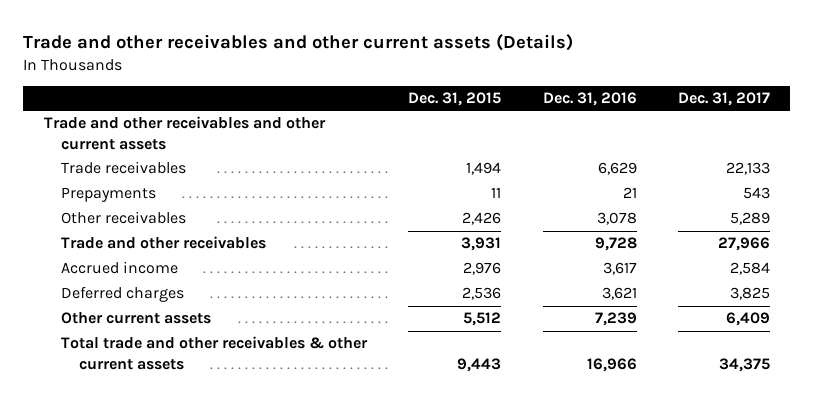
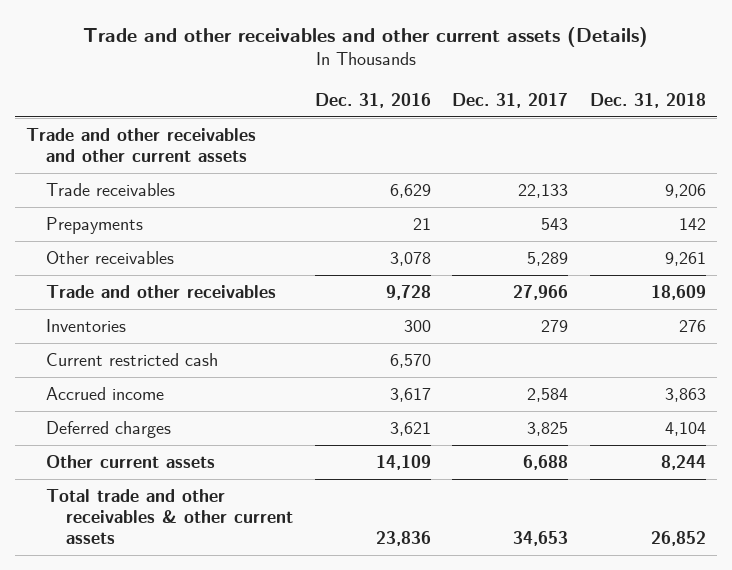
[408,92,502,107] Dec. 31, 2015 -> none
none -> [590,92,707,108] Dec. 31, 2018
none -> [45,319,126,333] Inventories
none -> [45,353,218,367] Current restricted cash
[594,312,637,327] 7,239 -> [375,455,431,471] 14,109
[725,312,770,327] 6,409 -> [523,455,569,471] 6,688
[586,357,637,372] 16,966 -> [375,531,431,547] 23,836
[718,357,770,372] 34,375 -> [513,531,569,547] 34,653

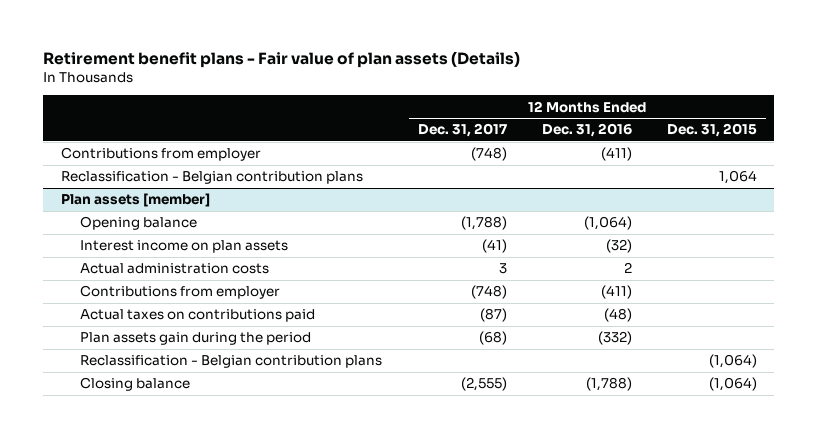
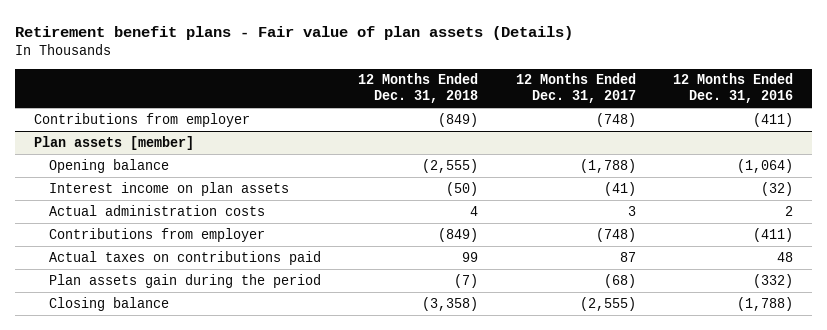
[666,123,757,138] Dec. 31, 2015 -> none
none -> [358,73,479,104] 12 Months Ended Dec. 31, 2018
[60,171,363,185] Reclassification - Belgian contribution plans -> none
[479,308,507,323] (87) -> [619,251,636,262] 87
[603,308,632,323] (48) -> [777,251,794,262] 48
[80,355,383,369] Reclassification - Belgian contribution plans -> none

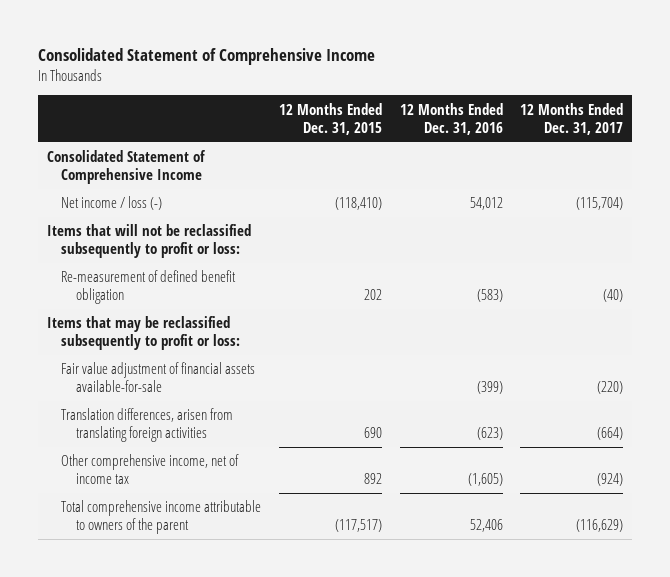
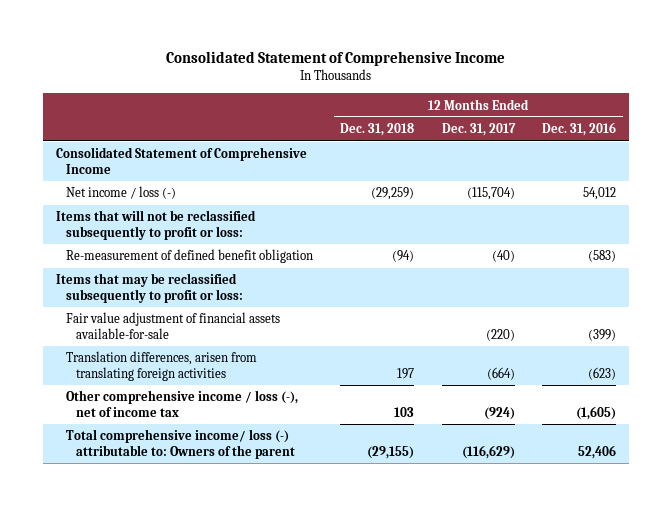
[278,102,382,135] 12 Months Ended Dec. 31, 2015 -> none
none -> [340,123,415,137] Dec. 31, 2018
[61,454,240,485] Other comprehensive income, net of income tax -> [66,390,299,417] Other comprehensive income / loss (-), net of income tax
[61,500,262,535] Total comprehensive income attributable to owners of the parent -> [66,429,295,459] Total comprehensive income/ loss (-) attributable to: Owners of the parent

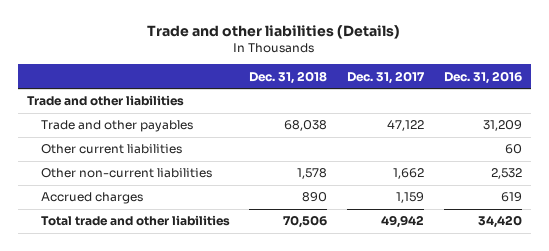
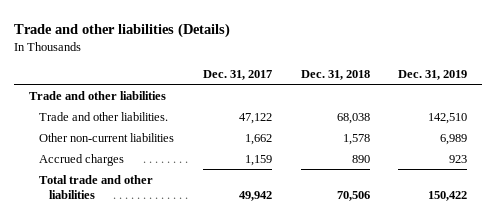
[443,70,522,84] Dec. 31, 2016 -> none
none -> [398,69,468,80] Dec. 31, 2019
[40,144,182,155] Other current liabilities -> none
[40,120,193,133] Trade and other payables -> [38,111,168,121] Trade and other liabilities.

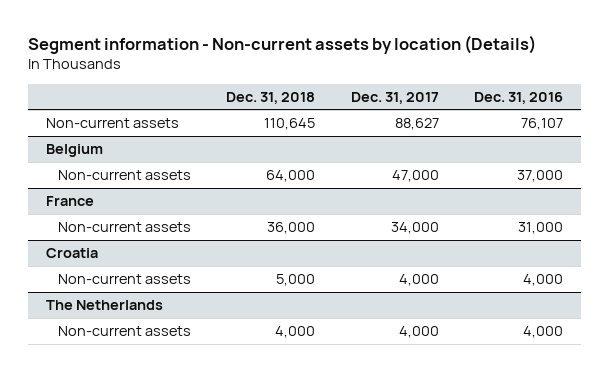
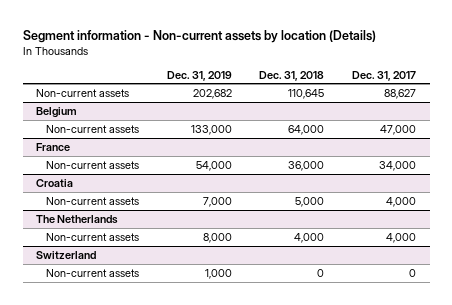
[474,91,564,104] Dec. 31, 2016 -> none
none -> [166,70,232,81] Dec. 31, 2019
none -> [36,250,97,259] Switzerland
none -> [46,268,140,277] Non-current assets

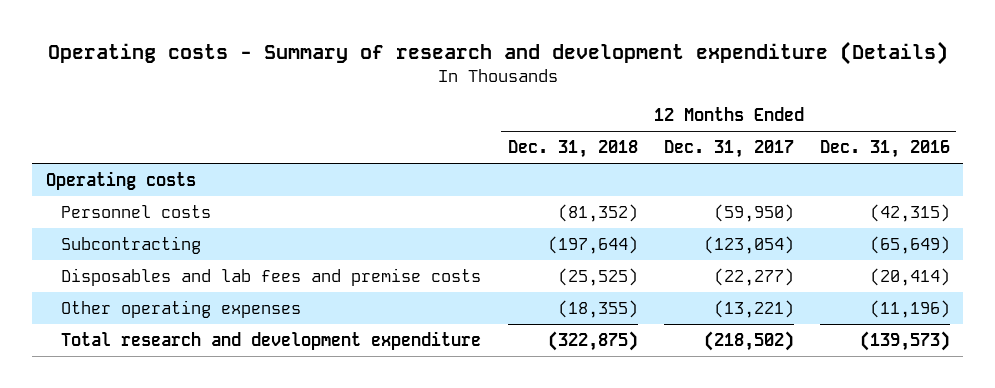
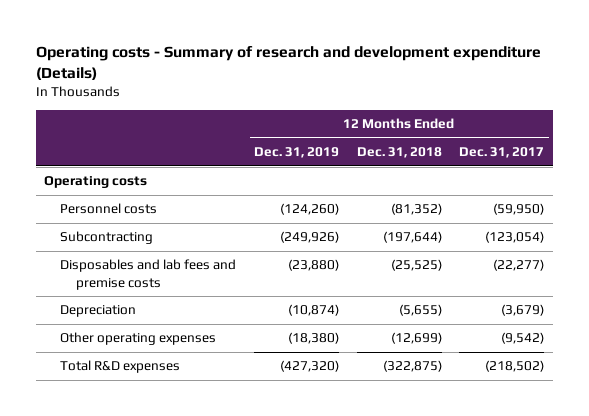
[819,140,950,159] Dec. 31, 2016 -> none
none -> [254,147,340,159] Dec. 31, 2019
none -> [60,305,137,318] Depreciation
[557,300,638,319] (18,355) -> [390,332,442,345] (12,699)
[713,300,794,319] (13,221) -> [501,332,545,345] (9,542)
[61,331,482,351] Total research and development expenditure -> [60,360,181,374] Total R&D expenses

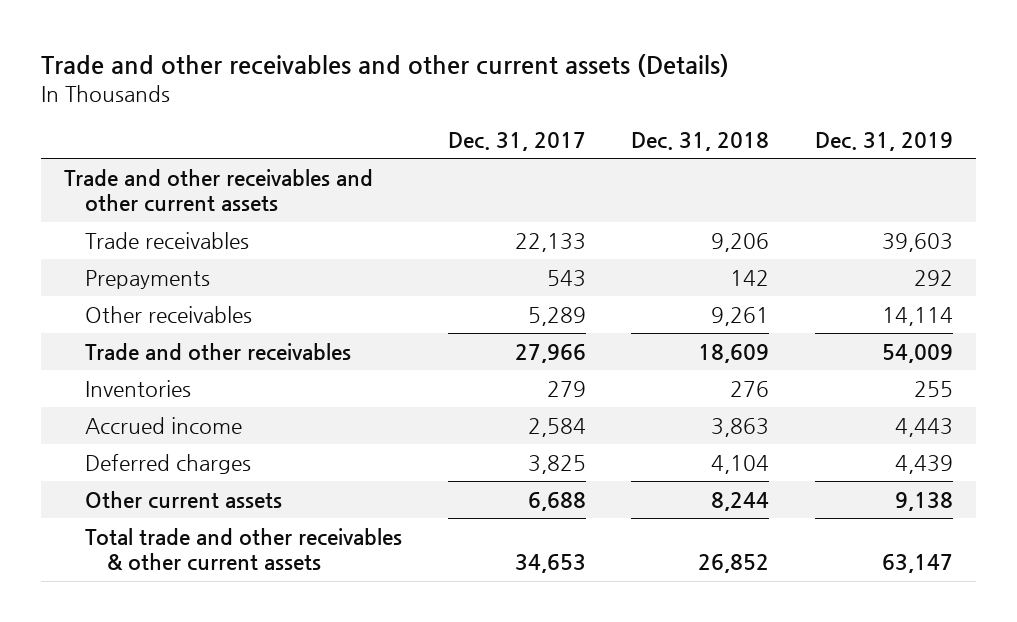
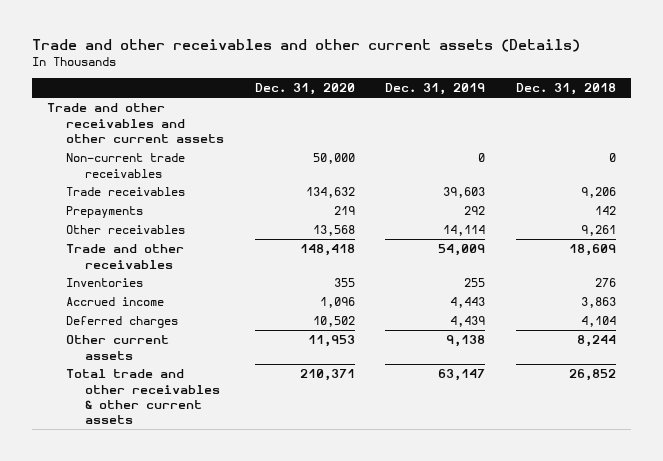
[447,131,586,151] Dec. 31, 2017 -> none
none -> [254,83,355,96] Dec. 31, 2020
none -> [66,153,186,178] Non-current trade receivables

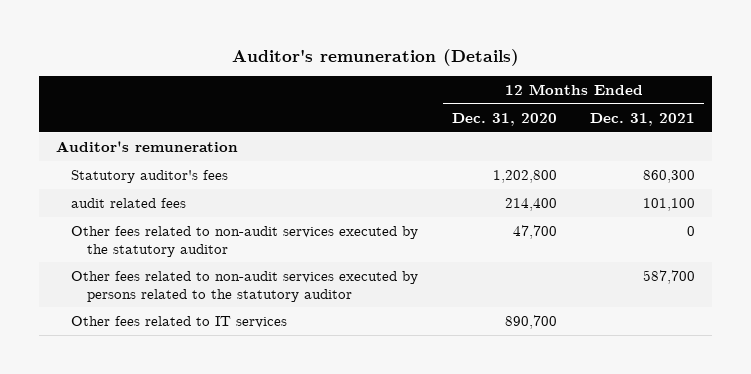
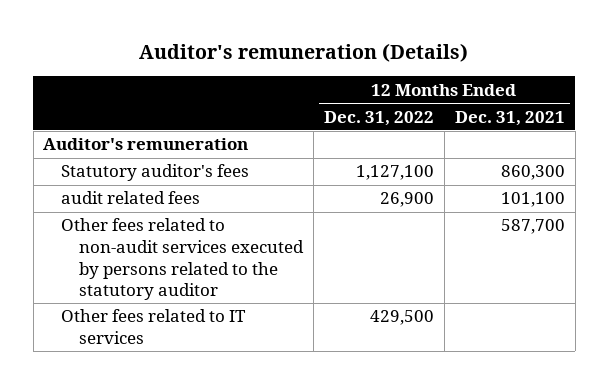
[451,112,557,126] Dec. 31, 2020 -> none
none -> [323,110,434,126] Dec. 31, 2022
[71,225,419,257] Other fees related to non-audit services executed by the statutory auditor -> none

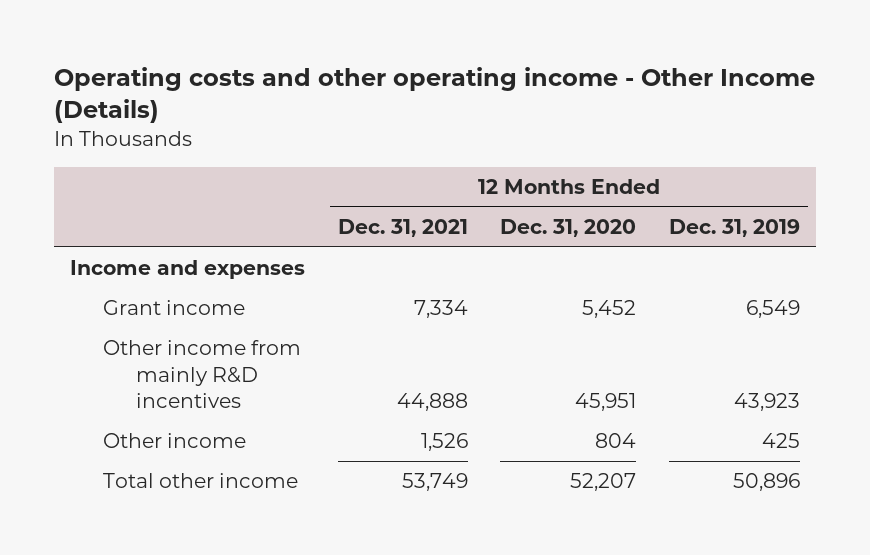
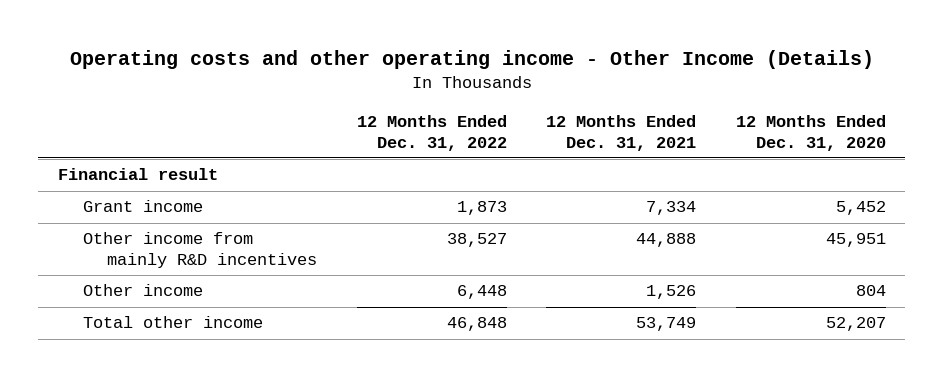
[668,219,800,238] Dec. 31, 2019 -> none
none -> [356,115,507,151] 12 Months Ended Dec. 31, 2022
[70,260,306,280] Income and expenses -> [58,168,219,181] Financial result

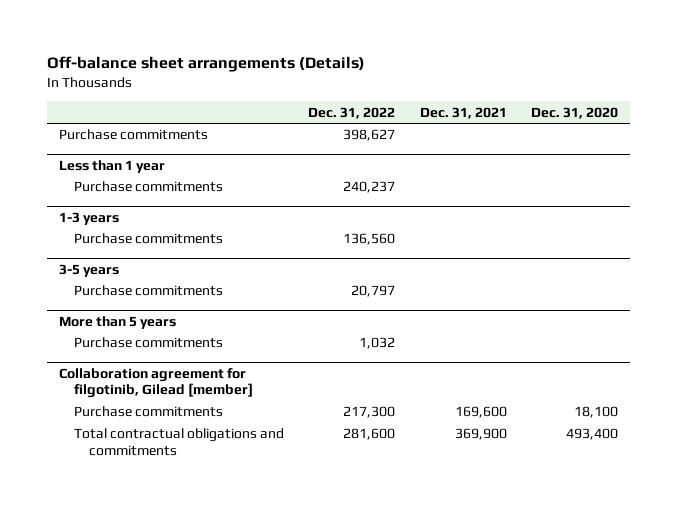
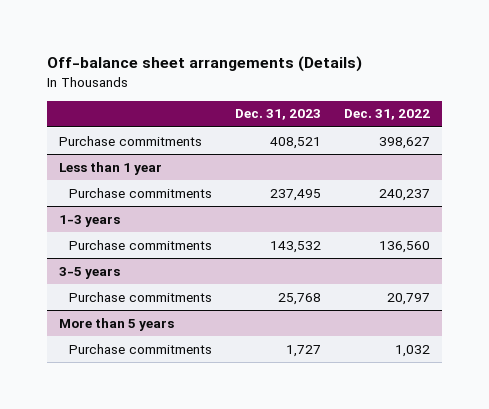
[419,106,507,119] Dec. 31, 2021 -> none
[530,106,618,119] Dec. 31, 2020 -> none
none -> [235,109,322,121] Dec. 31, 2023
[58,367,253,399] Collaboration agreement for filgotinib, Gilead [member] -> none
[73,406,223,418] Purchase commitments -> none
[73,428,284,456] Total contractual obligations and commitments -> none

